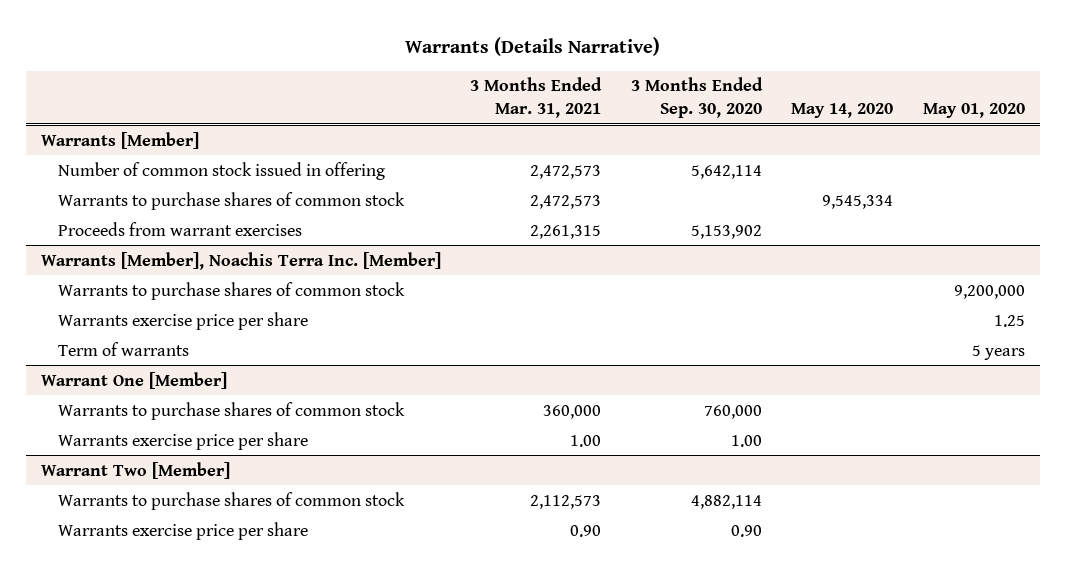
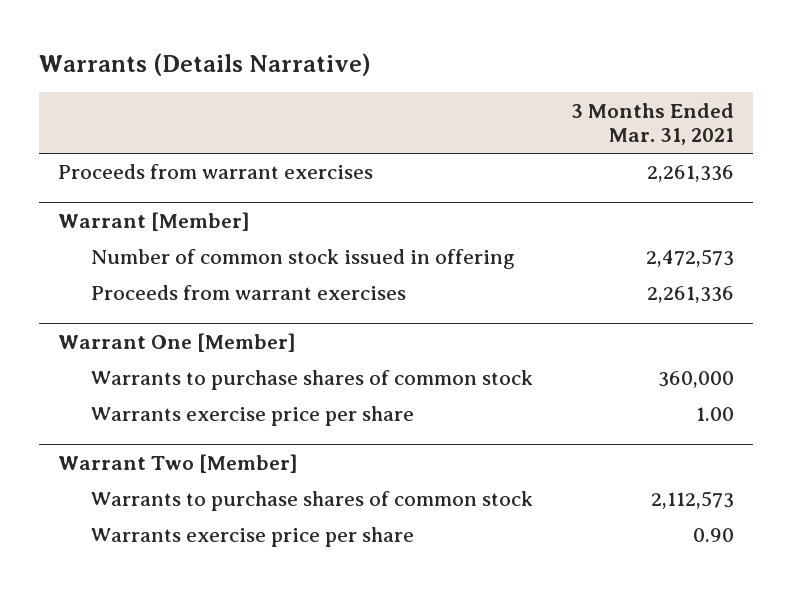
[630,77,763,119] 3 Months Ended Sep. 30, 2020 -> none
[791,103,894,119] May 14, 2020 -> none
[922,103,1025,119] May 01, 2020 -> none
none -> [58,164,374,180] Proceeds from warrant exercises
[40,131,199,149] Warrants [Member] -> [58,211,251,231] Warrant [Member]
[57,191,405,210] Warrants to purchase shares of common stock -> none
[40,251,441,270] Warrants [Member], Noachis Terra Inc. [Member] -> none
[57,281,405,300] Warrants to purchase shares of common stock -> none
[57,311,308,330] Warrants exercise price per share -> none
[57,341,189,356] Term of warrants -> none
[530,224,602,239] 2,261,315 -> [646,286,734,304] 2,261,336

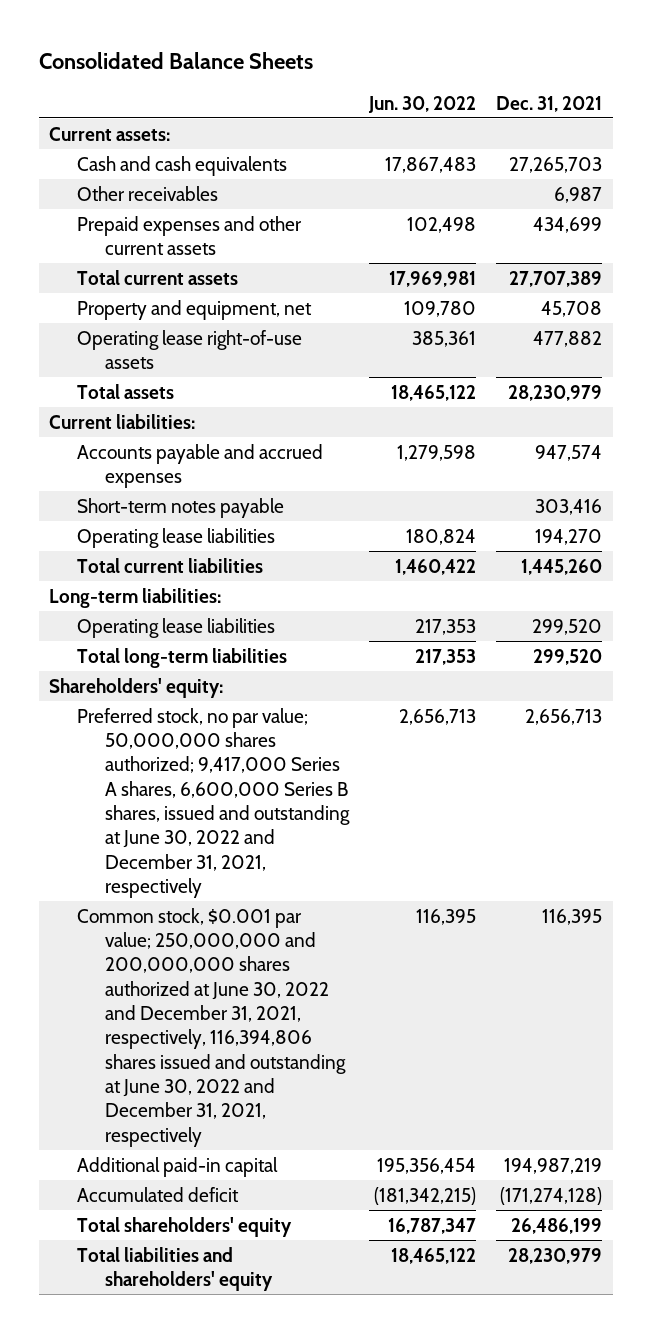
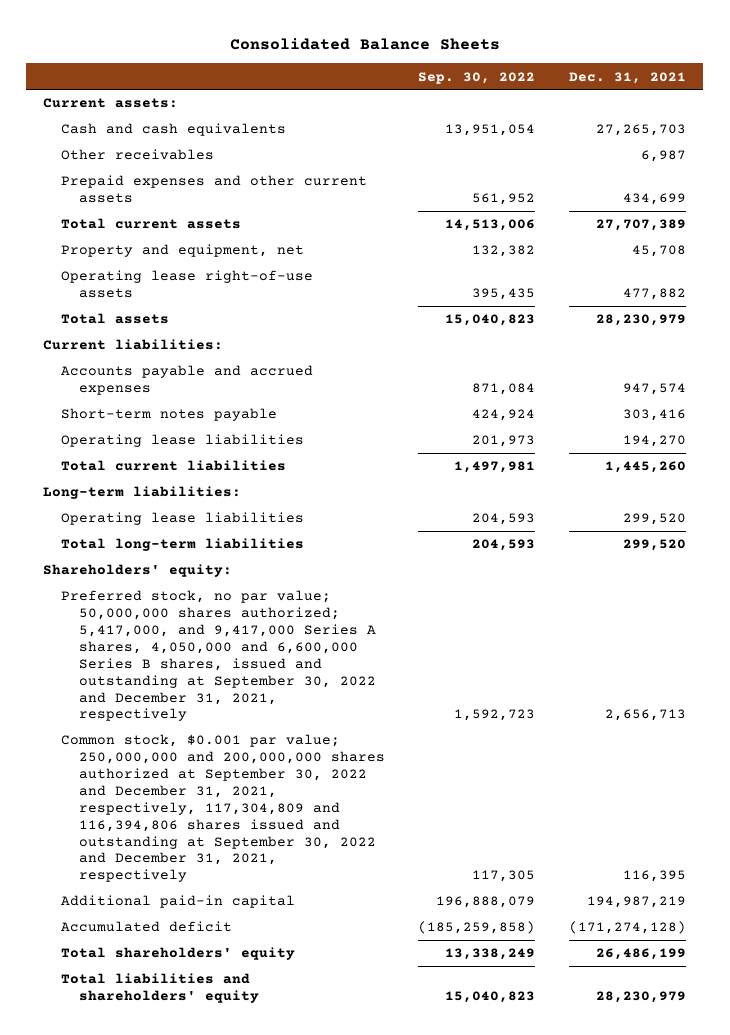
[367,95,476,113] Jun. 30, 2022 -> none
none -> [418,71,536,84] Sep. 30, 2022
[77,707,350,899] Preferred stock, no par value; 50,000,000 shares authorized; 9,417,000 Series A shares, 6,600,000 Series B shares, issued and outstanding at June 30, 2022 and December 31, 2021, respectively -> [60,590,376,722] Preferred stock, no par value; 50,000,000 shares authorized; 5,417,000, and 9,417,000 Series A shares, 4,050,000 and 6,600,000 Series B shares, issued and outstanding at September 30, 2022 and December 31, 2021, respectively
[77,907,346,1147] Common stock, $0.001 par value; 250,000,000 and 200,000,000 shares authorized at June 30, 2022 and December 31, 2021, respectively, 116,394,806 shares issued and outstanding at June 30, 2022 and December 31, 2021, respectively -> [60,734,385,883] Common stock, $0.001 par value; 250,000,000 and 200,000,000 shares authorized at September 30, 2022 and December 31, 2021, respectively, 117,304,809 and 116,394,806 shares issued and outstanding at September 30, 2022 and December 31, 2021, respectively

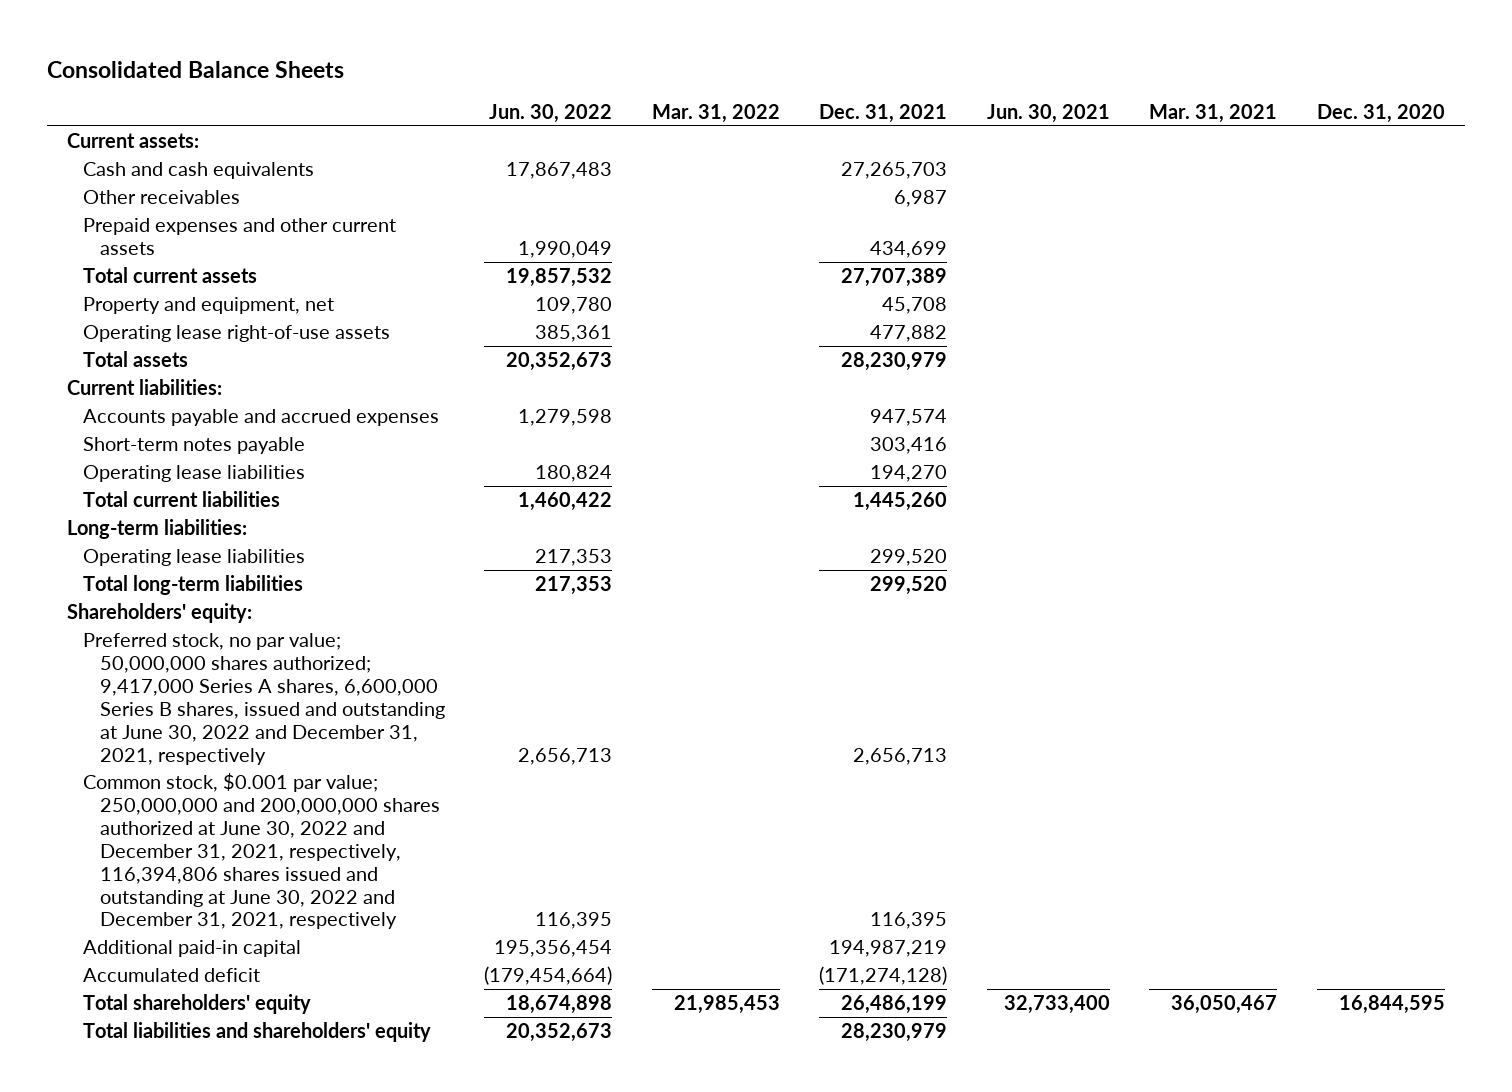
[418,71,536,84] Sep. 30, 2022 -> none
none -> [489,103,613,123] Jun. 30, 2022
none -> [651,103,780,123] Mar. 31, 2022
none -> [986,103,1110,123] Jun. 30, 2021
none -> [1149,103,1278,123] Mar. 31, 2021
none -> [1316,103,1445,123] Dec. 31, 2020
[60,590,376,722] Preferred stock, no par value; 50,000,000 shares authorized; 5,417,000, and 9,417,000 Series A shares, 4,050,000 and 6,600,000 Series B shares, issued and outstanding at September 30, 2022 and December 31, 2021, respectively -> [83,633,445,765] Preferred stock, no par value; 50,000,000 shares authorized; 9,417,000 Series A shares, 6,600,000 Series B shares, issued and outstanding at June 30, 2022 and December 31, 2021, respectively
[60,734,385,883] Common stock, $0.001 par value; 250,000,000 and 200,000,000 shares authorized at September 30, 2022 and December 31, 2021, respectively, 117,304,809 and 116,394,806 shares issued and outstanding at September 30, 2022 and December 31, 2021, respectively -> [83,773,440,930] Common stock, $0.001 par value; 250,000,000 and 200,000,000 shares authorized at June 30, 2022 and December 31, 2021, respectively, 116,394,806 shares issued and outstanding at June 30, 2022 and December 31, 2021, respectively

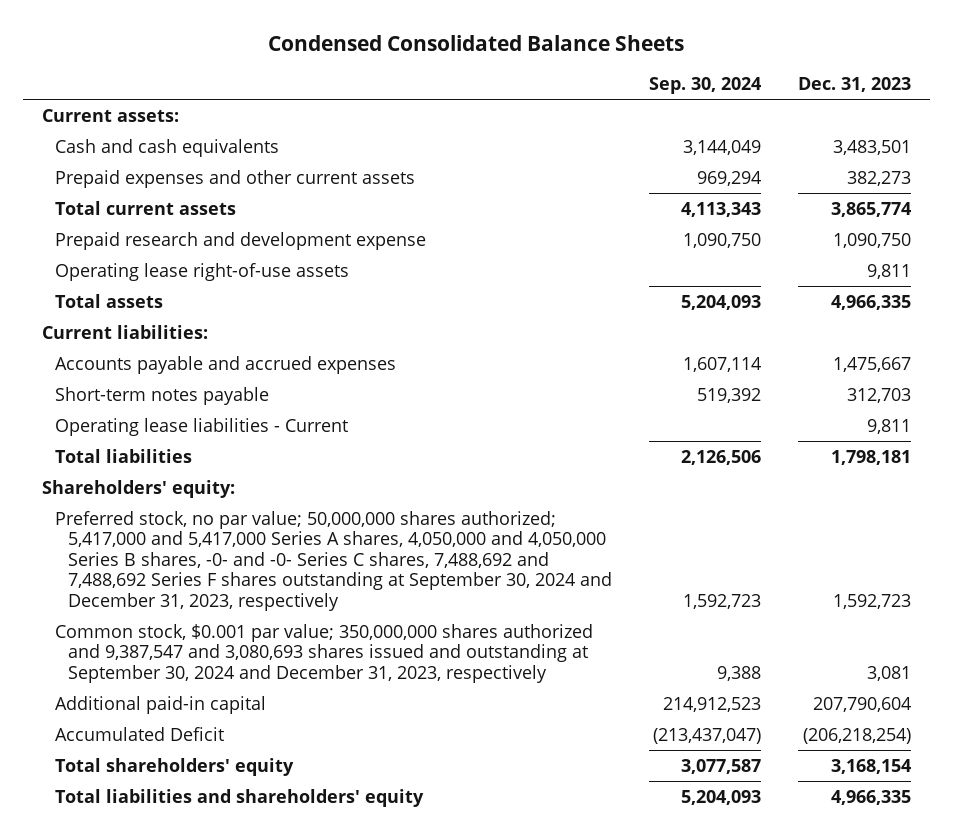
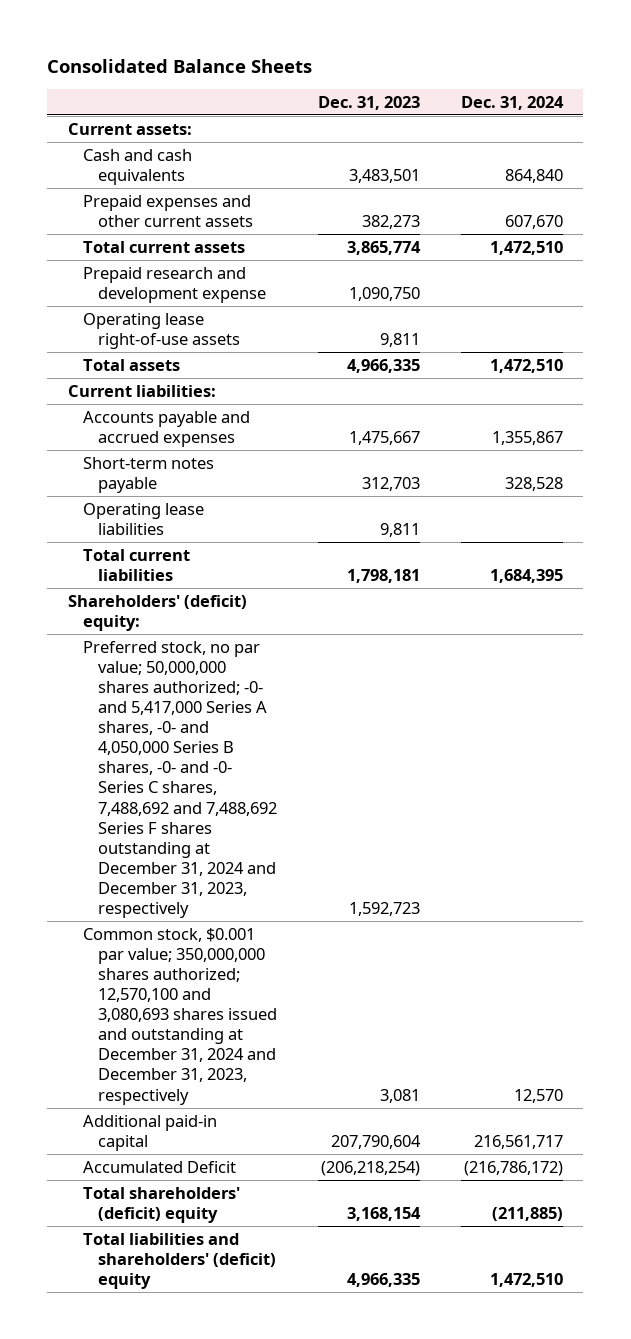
[268,34,685,51] Condensed Consolidated Balance Sheets -> [47,58,313,73] Consolidated Balance Sheets
[649,77,762,95] Sep. 30, 2024 -> none
none -> [460,95,564,110] Dec. 31, 2024
[54,417,348,436] Operating lease liabilities - Current -> [83,502,205,535] Operating lease liabilities
[54,448,192,463] Total liabilities -> [83,548,191,581] Total current liabilities
[41,479,235,498] Shareholders' equity: -> [67,594,247,631] Shareholders' (deficit) equity:
[54,510,613,611] Preferred stock, no par value; 50,000,000 shares authorized; 5,417,000 and 5,417,000 Series A shares, 4,050,000 and 4,050,000 Series B shares, -0- and -0- Series C shares, 7,488,692 and 7,488,692 Series F shares outstanding at September 30, 2024 and December 31, 2023, respectively -> [83,640,278,918] Preferred stock, no par value; 50,000,000 shares authorized; -0- and 5,417,000 Series A shares, -0- and 4,050,000 Series B shares, -0- and -0- Series C shares, 7,488,692 and 7,488,692 Series F shares outstanding at December 31, 2024 and December 31, 2023, respectively
[54,623,593,683] Common stock, $0.001 par value; 350,000,000 shares authorized and 9,387,547 and 3,080,693 shares issued and outstanding at September 30, 2024 and December 31, 2023, respectively -> [83,927,278,1105] Common stock, $0.001 par value; 350,000,000 shares authorized; 12,570,100 and 3,080,693 shares issued and outstanding at December 31, 2024 and December 31, 2023, respectively
[54,757,294,776] Total shareholders' equity -> [83,1186,241,1223] Total shareholders' (deficit) equity
[54,788,424,807] Total liabilities and shareholders' equity -> [83,1232,277,1289] Total liabilities and shareholders' (deficit) equity

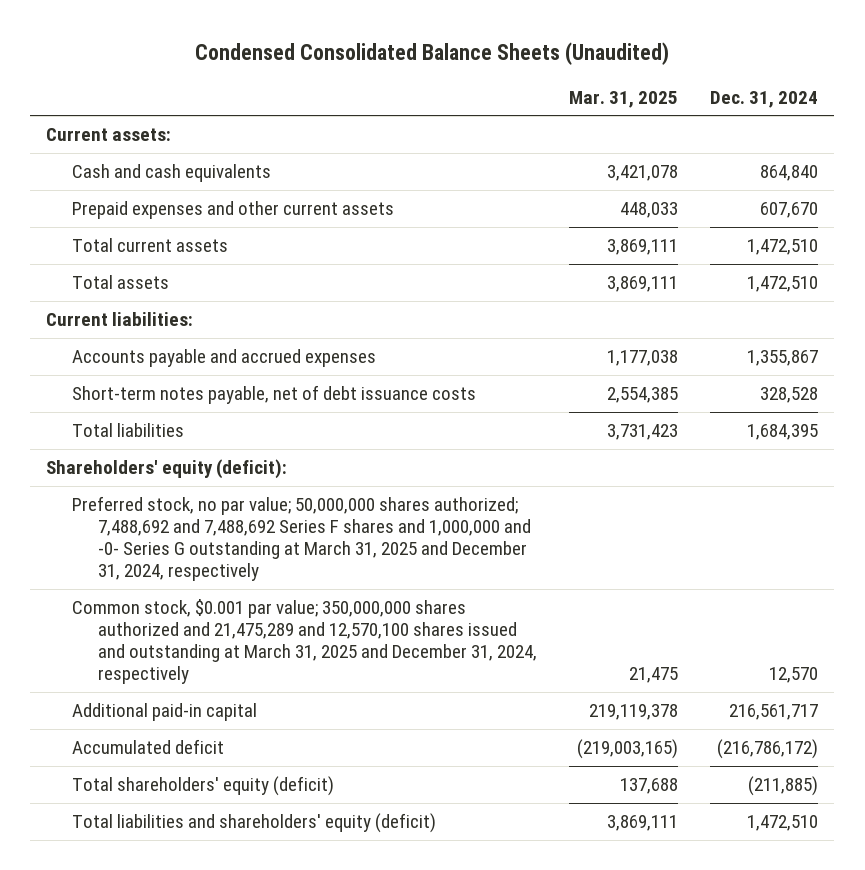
[47,58,313,73] Consolidated Balance Sheets -> [195,41,670,65] Condensed Consolidated Balance Sheets (Unaudited)
[318,95,421,110] Dec. 31, 2023 -> none
none -> [569,90,679,108] Mar. 31, 2025
[83,266,267,303] Prepaid research and development expense -> none
[83,312,241,349] Operating lease right-of-use assets -> none
[83,502,205,535] Operating lease liabilities -> none
[83,456,215,493] Short-term notes payable -> [72,385,477,405] Short-term notes payable, net of debt issuance costs
[83,548,191,581] Total current liabilities -> [72,423,185,438] Total liabilities
[67,594,247,631] Shareholders' (deficit) equity: -> [46,459,288,480] Shareholders' equity (deficit):
[83,640,278,918] Preferred stock, no par value; 50,000,000 shares authorized; -0- and 5,417,000 Series A shares, -0- and 4,050,000 Series B shares, -0- and -0- Series C shares, 7,488,692 and 7,488,692 Series F shares outstanding at December 31, 2024 and December 31, 2023, respectively -> [72,496,531,582] Preferred stock, no par value; 50,000,000 shares authorized; 7,488,692 and 7,488,692 Series F shares and 1,000,000 and -0- Series G outstanding at March 31, 2025 and December 31, 2024, respectively
[83,927,278,1105] Common stock, $0.001 par value; 350,000,000 shares authorized; 12,570,100 and 3,080,693 shares issued and outstanding at December 31, 2024 and December 31, 2023, respectively -> [72,599,537,685] Common stock, $0.001 par value; 350,000,000 shares authorized and 21,475,289 and 12,570,100 shares issued and outstanding at March 31, 2025 and December 31, 2024, respectively
[83,1160,237,1173] Accumulated Deficit -> [72,739,225,755] Accumulated deficit
[83,1186,241,1223] Total shareholders' (deficit) equity -> [72,776,335,797] Total shareholders' equity (deficit)
[83,1232,277,1289] Total liabilities and shareholders' (deficit) equity -> [72,813,437,834] Total liabilities and shareholders' equity (deficit)

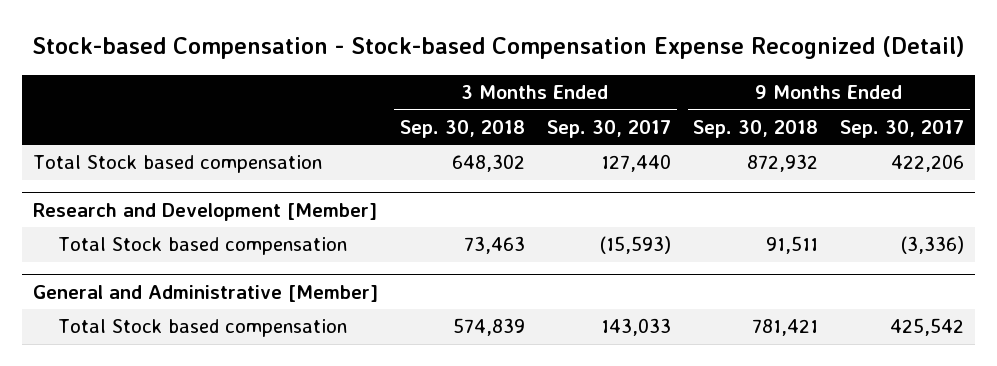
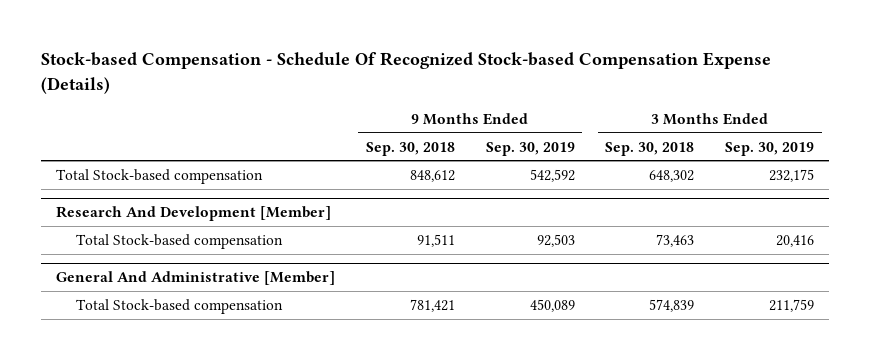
[31,36,965,60] Stock-based Compensation - Stock-based Compensation Expense Recognized (Detail) -> [41,52,772,94] Stock-based Compensation - Schedule Of Recognized Stock-based Compensation Expense (Details)
[547,119,672,138] Sep. 30, 2017 -> none
[840,119,965,138] Sep. 30, 2017 -> none
none -> [485,141,575,156] Sep. 30, 2019
none -> [724,141,814,156] Sep. 30, 2019
[32,155,322,174] Total Stock based compensation -> [56,168,264,184] Total Stock-based compensation
[747,154,819,173] 872,932 -> [410,169,456,182] 848,612
[32,202,377,221] Research and Development [Member] -> [56,206,332,222] Research And Development [Member]
[58,237,348,256] Total Stock based compensation -> [76,233,284,249] Total Stock-based compensation
[32,284,378,302] General and Administrative [Member] -> [56,271,336,286] General And Administrative [Member]
[58,319,348,338] Total Stock based compensation -> [76,298,284,314] Total Stock-based compensation

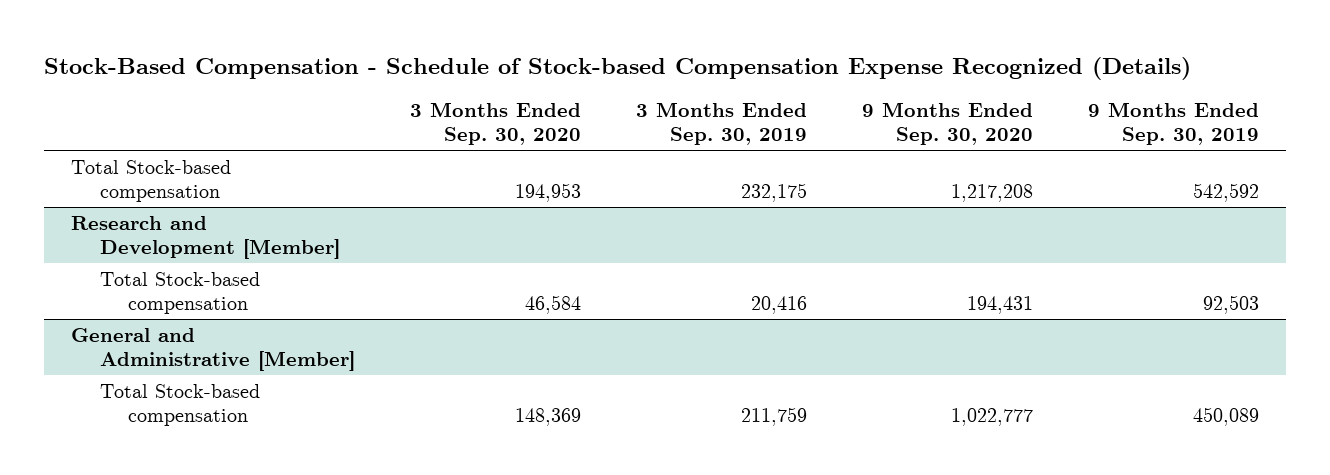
[41,52,772,94] Stock-based Compensation - Schedule Of Recognized Stock-based Compensation Expense (Details) -> [43,57,1191,81] Stock-Based Compensation - Schedule of Stock-based Compensation Expense Recognized (Details)
[366,141,456,156] Sep. 30, 2018 -> none
[605,141,695,156] Sep. 30, 2018 -> none
none -> [409,101,581,145] 3 Months Ended Sep. 30, 2020
none -> [861,101,1033,145] 9 Months Ended Sep. 30, 2020
[56,206,332,222] Research And Development [Member] -> [71,215,340,259] Research and Development [Member]
[56,271,336,286] General And Administrative [Member] -> [71,327,355,371] General and Administrative [Member]

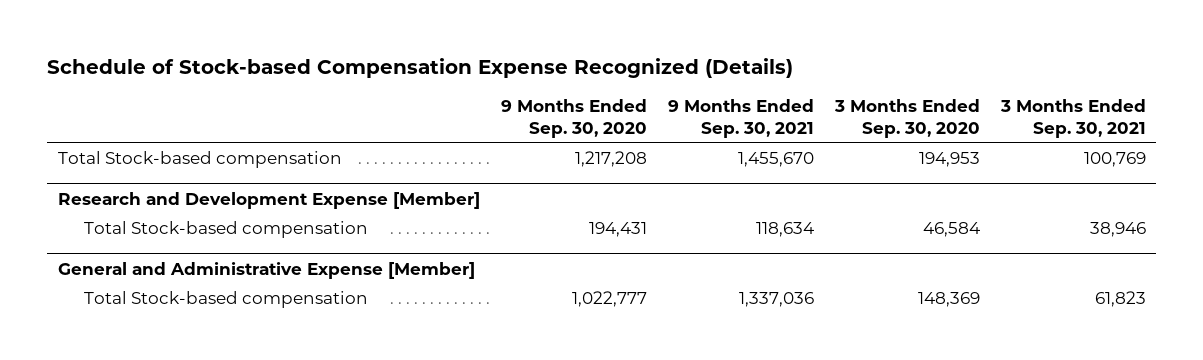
[43,57,1191,81] Stock-Based Compensation - Schedule of Stock-based Compensation Expense Recognized (Details) -> [47,57,794,78] Schedule of Stock-based Compensation Expense Recognized (Details)
[635,101,807,145] 3 Months Ended Sep. 30, 2019 -> none
[1087,101,1259,145] 9 Months Ended Sep. 30, 2019 -> none
none -> [667,98,814,138] 9 Months Ended Sep. 30, 2021
none -> [999,98,1146,138] 3 Months Ended Sep. 30, 2021
[71,215,340,259] Research and Development [Member] -> [57,191,480,209] Research and Development Expense [Member]
[71,327,355,371] General and Administrative [Member] -> [57,261,475,279] General and Administrative Expense [Member]

